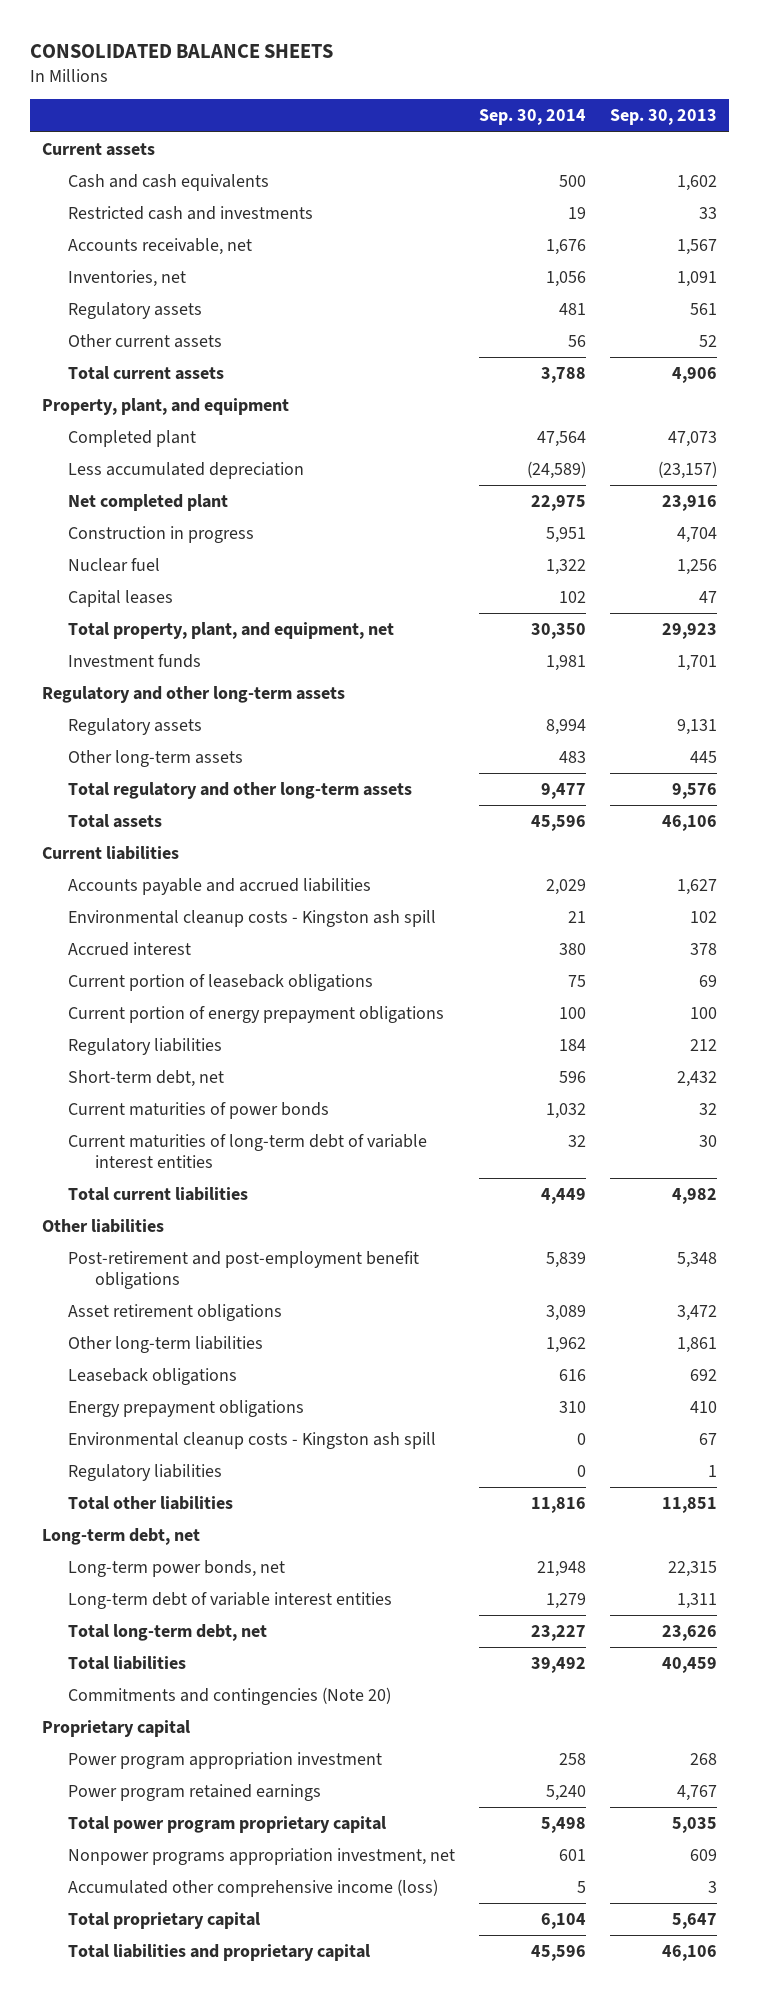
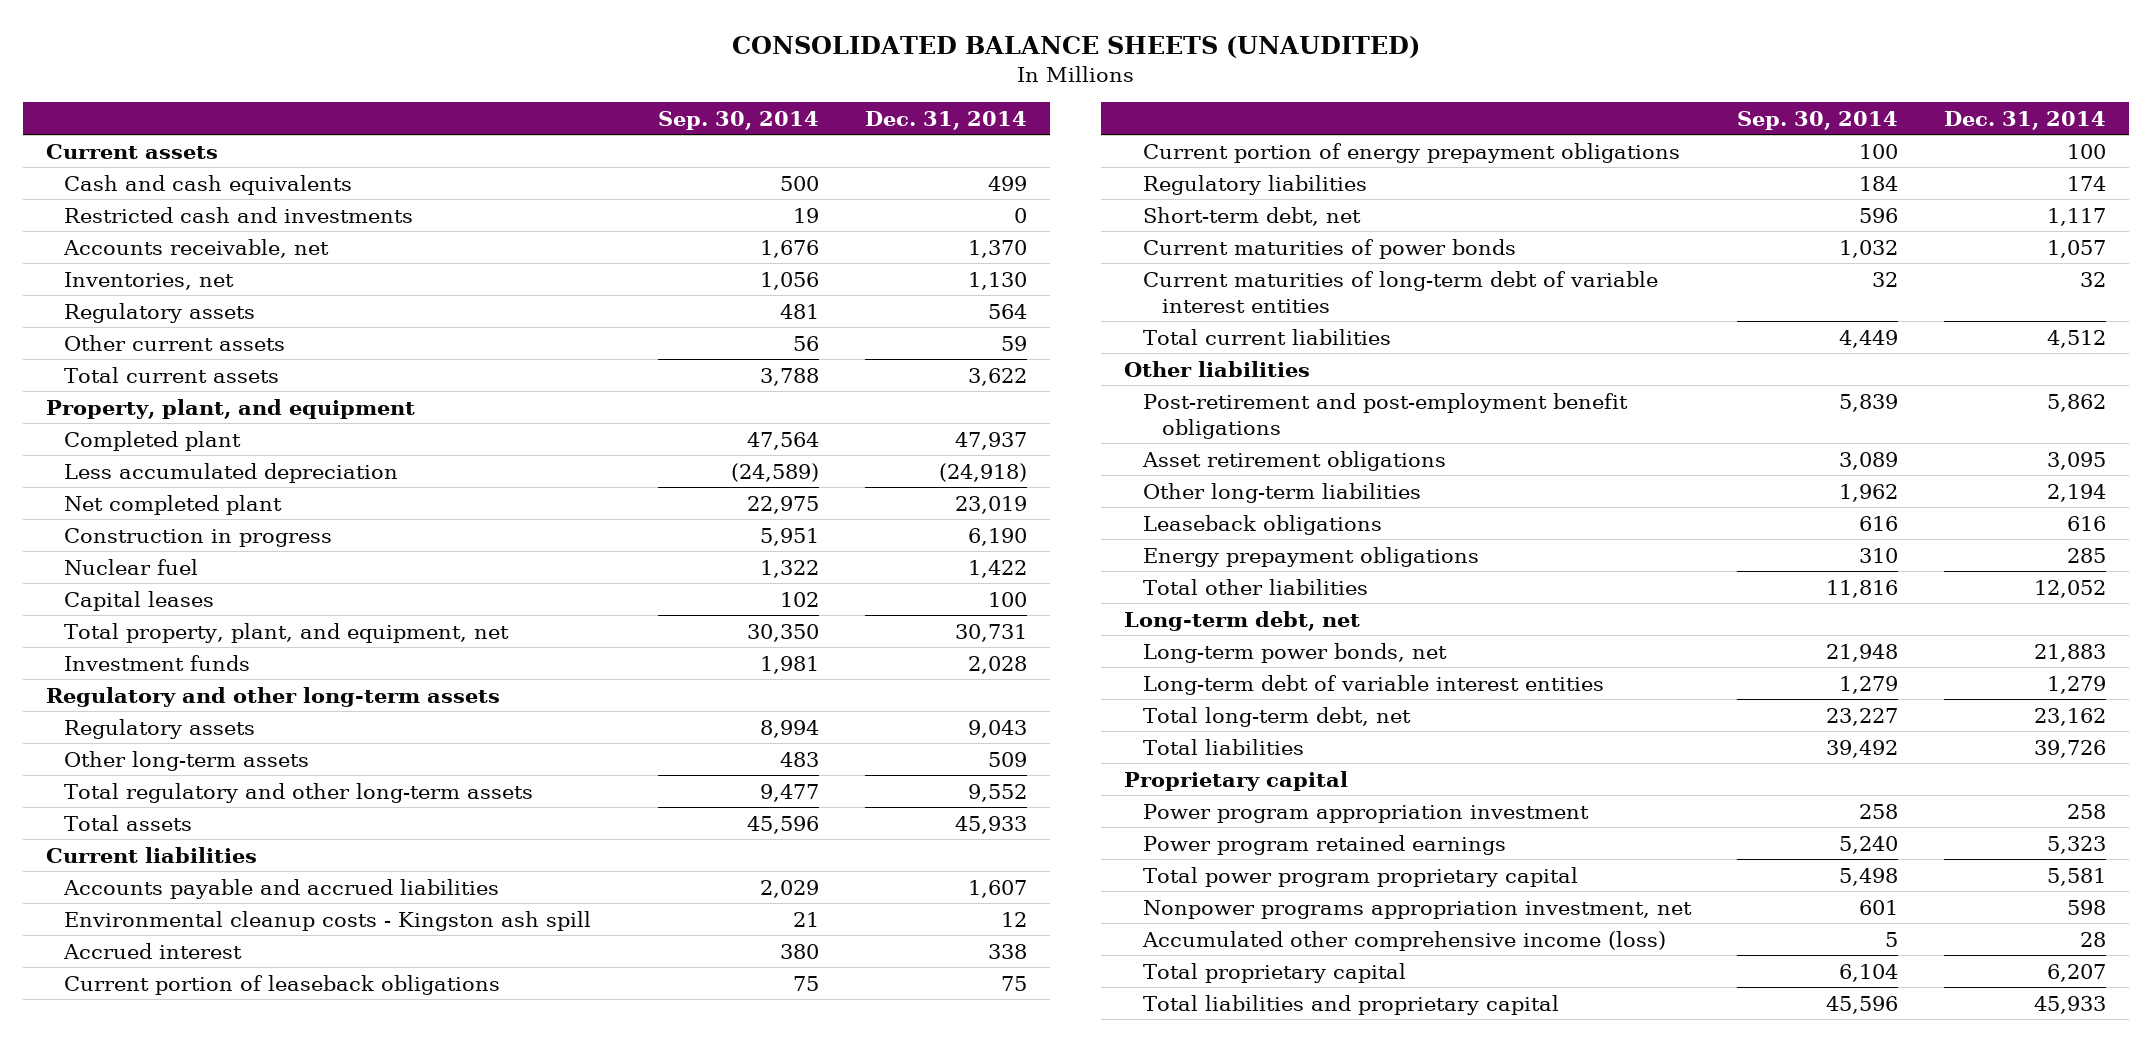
[29,43,333,58] CONSOLIDATED BALANCE SHEETS -> [731,36,1420,59] CONSOLIDATED BALANCE SHEETS (UNAUDITED)
[610,109,718,126] Sep. 30, 2013 -> none
none -> [865,110,1028,130] Dec. 31, 2014
[68,1432,437,1450] Environmental cleanup costs - Kingston ash spill -> none
[68,1464,223,1482] Regulatory liabilities -> none
[68,1687,392,1706] Commitments and contingencies (Note 20) -> none

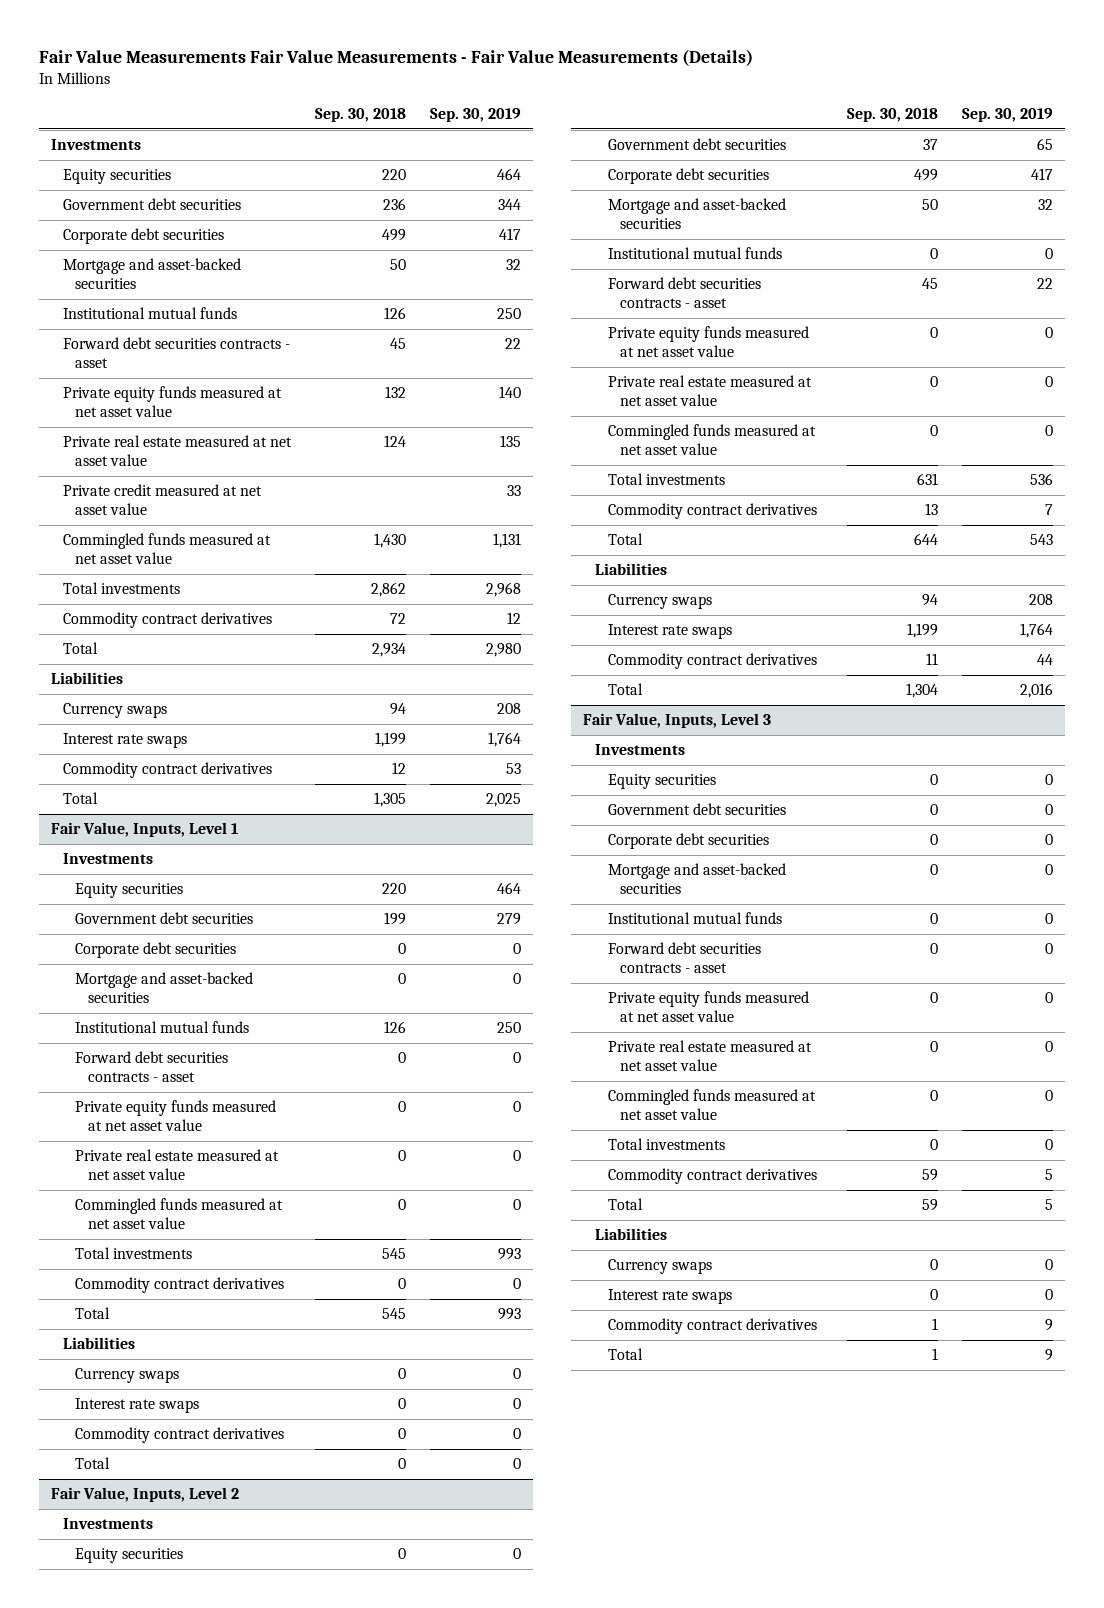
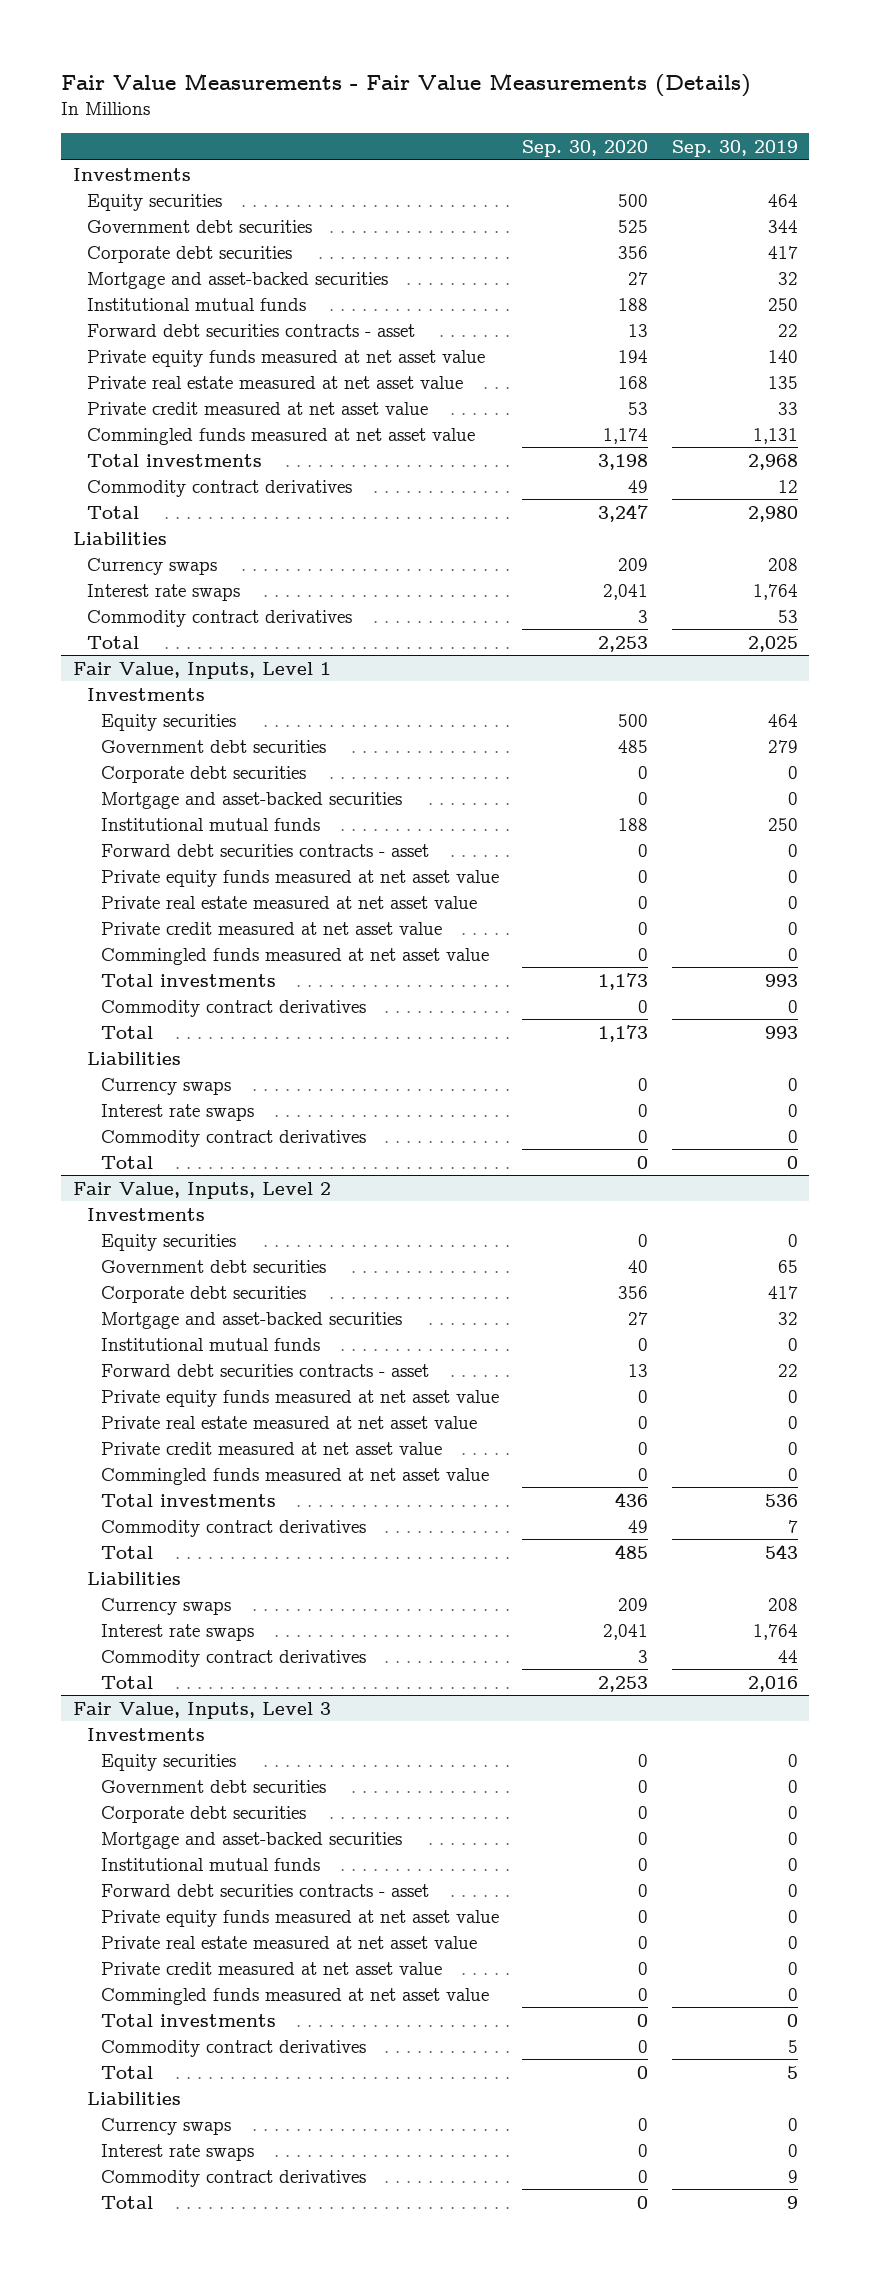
[38,48,753,66] Fair Value Measurements Fair Value Measurements - Fair Value Measurements (Details) -> [60,72,751,97] Fair Value Measurements - Fair Value Measurements (Details)
[314,108,406,123] Sep. 30, 2018 -> none
none -> [522,140,649,158] Sep. 30, 2020
none -> [100,921,442,935] Private credit measured at net asset value
none -> [100,1441,442,1455] Private credit measured at net asset value
none -> [100,1961,442,1975] Private credit measured at net asset value

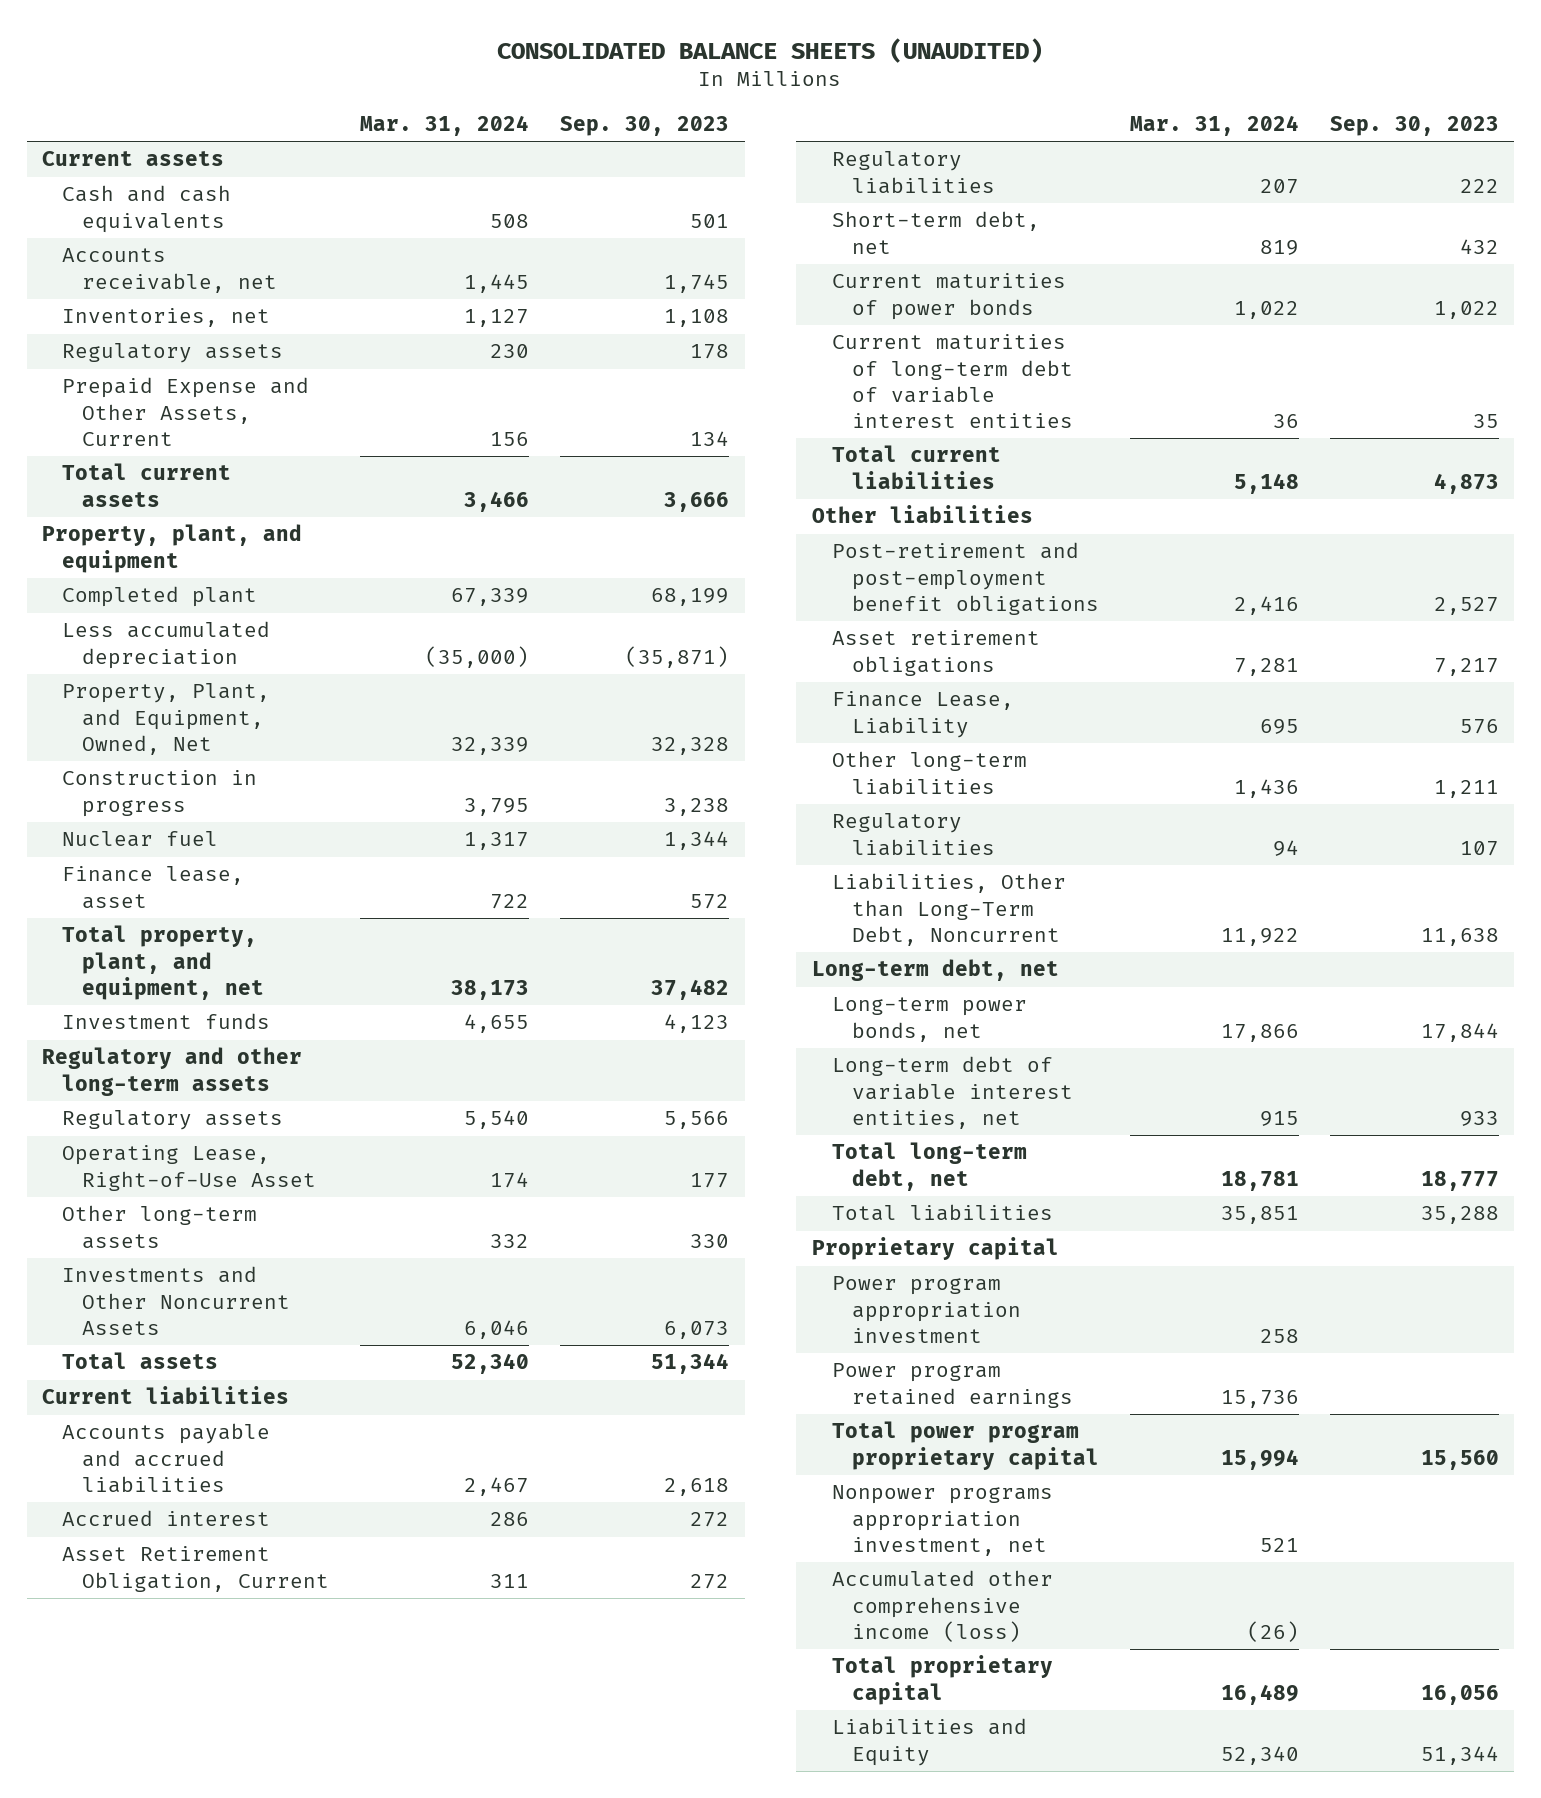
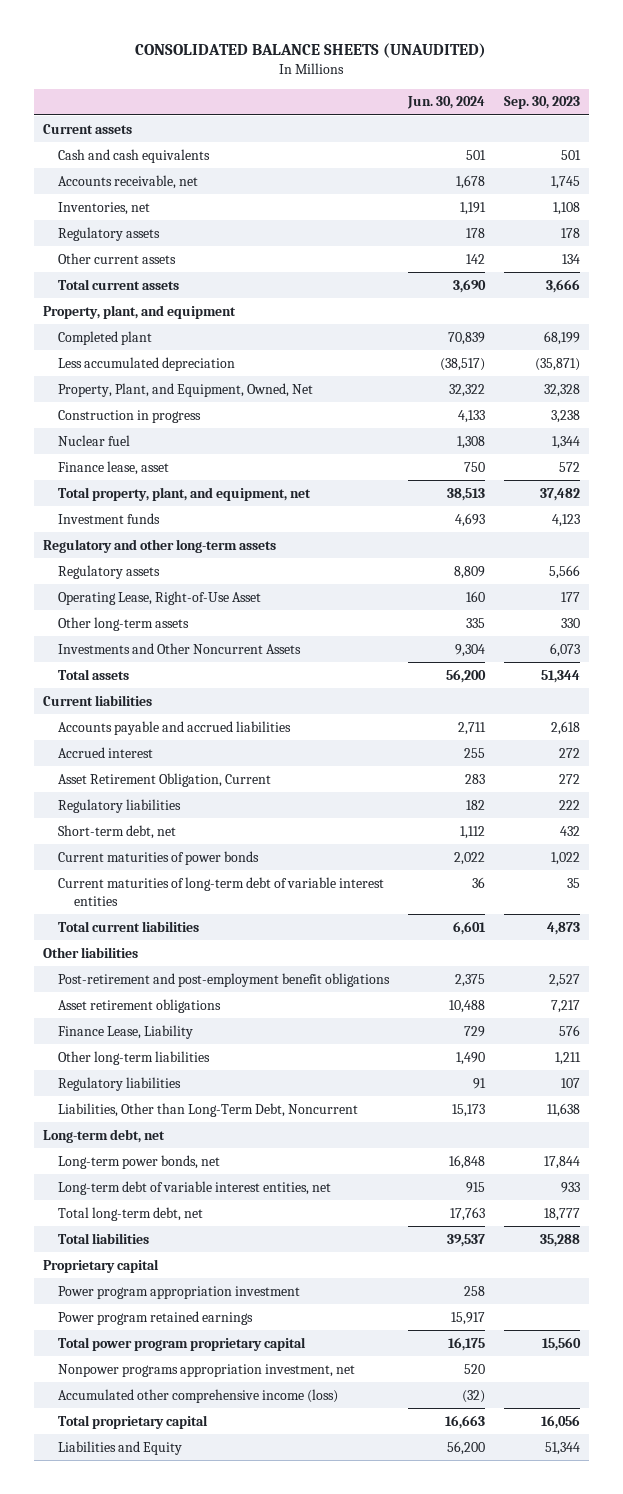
[360,115,530,137] Mar. 31, 2024 -> none
none -> [407,96,486,110] Jun. 30, 2024
[62,377,310,446] Prepaid Expense and Other Assets, Current -> [58,252,177,264] Other current assets

